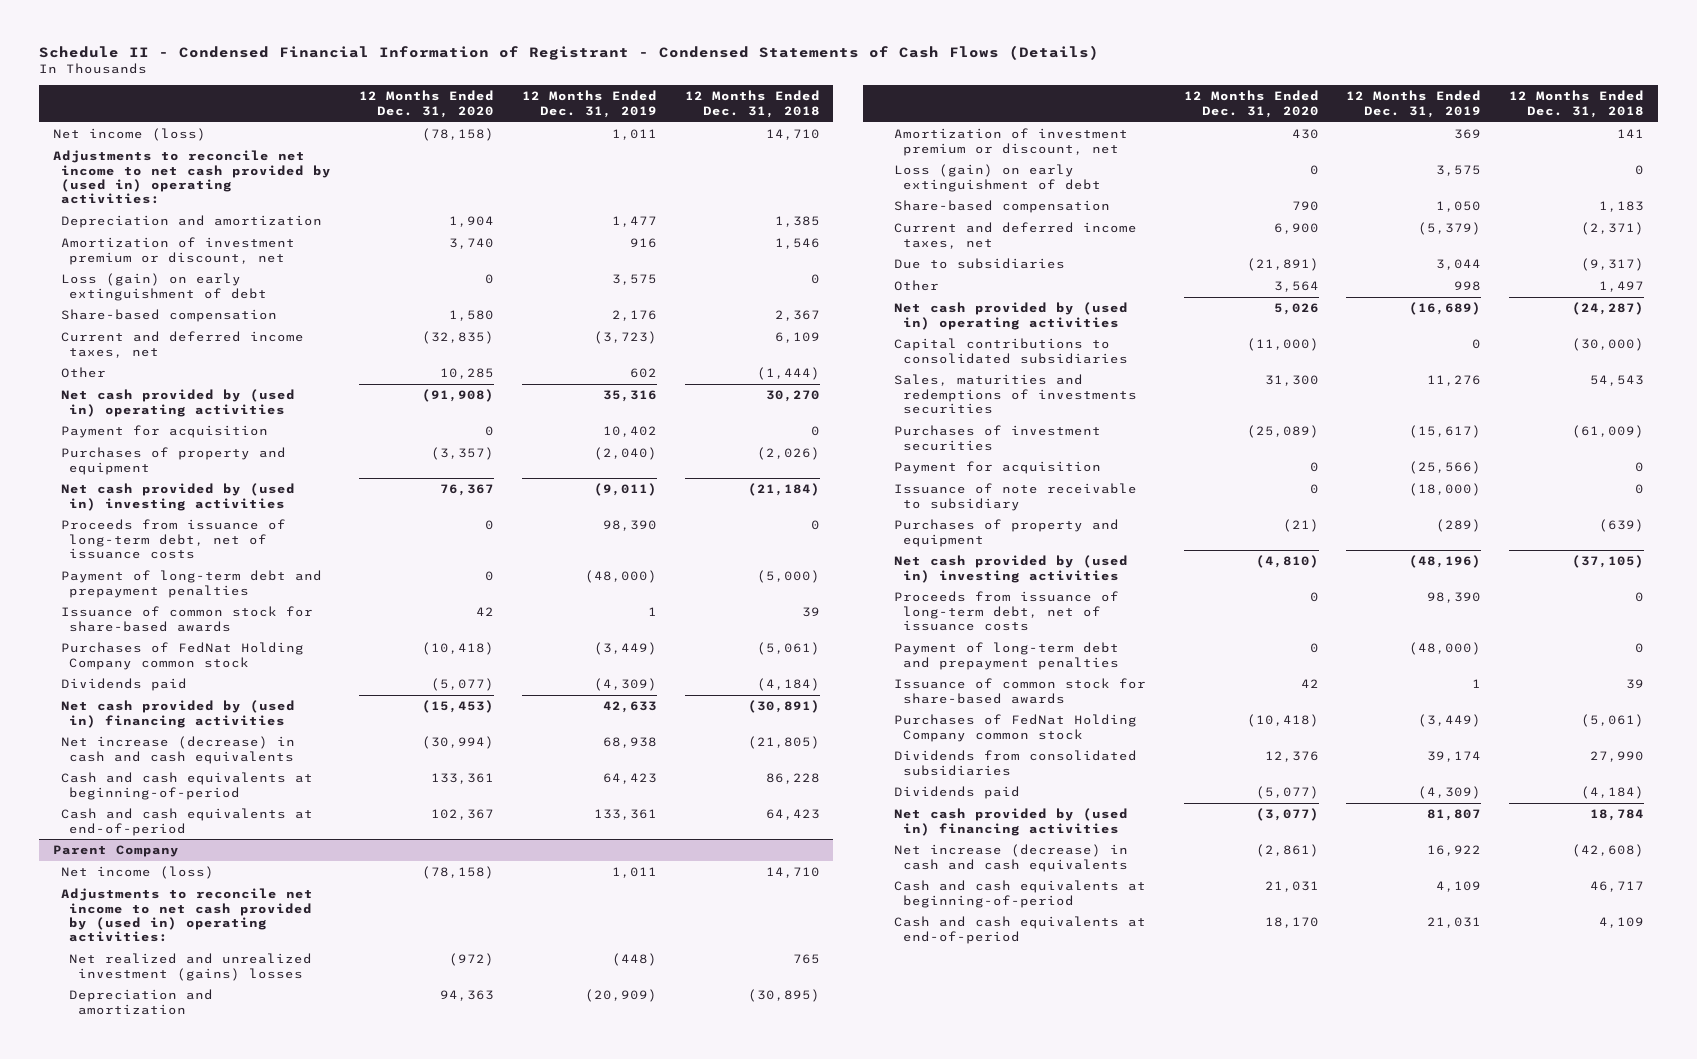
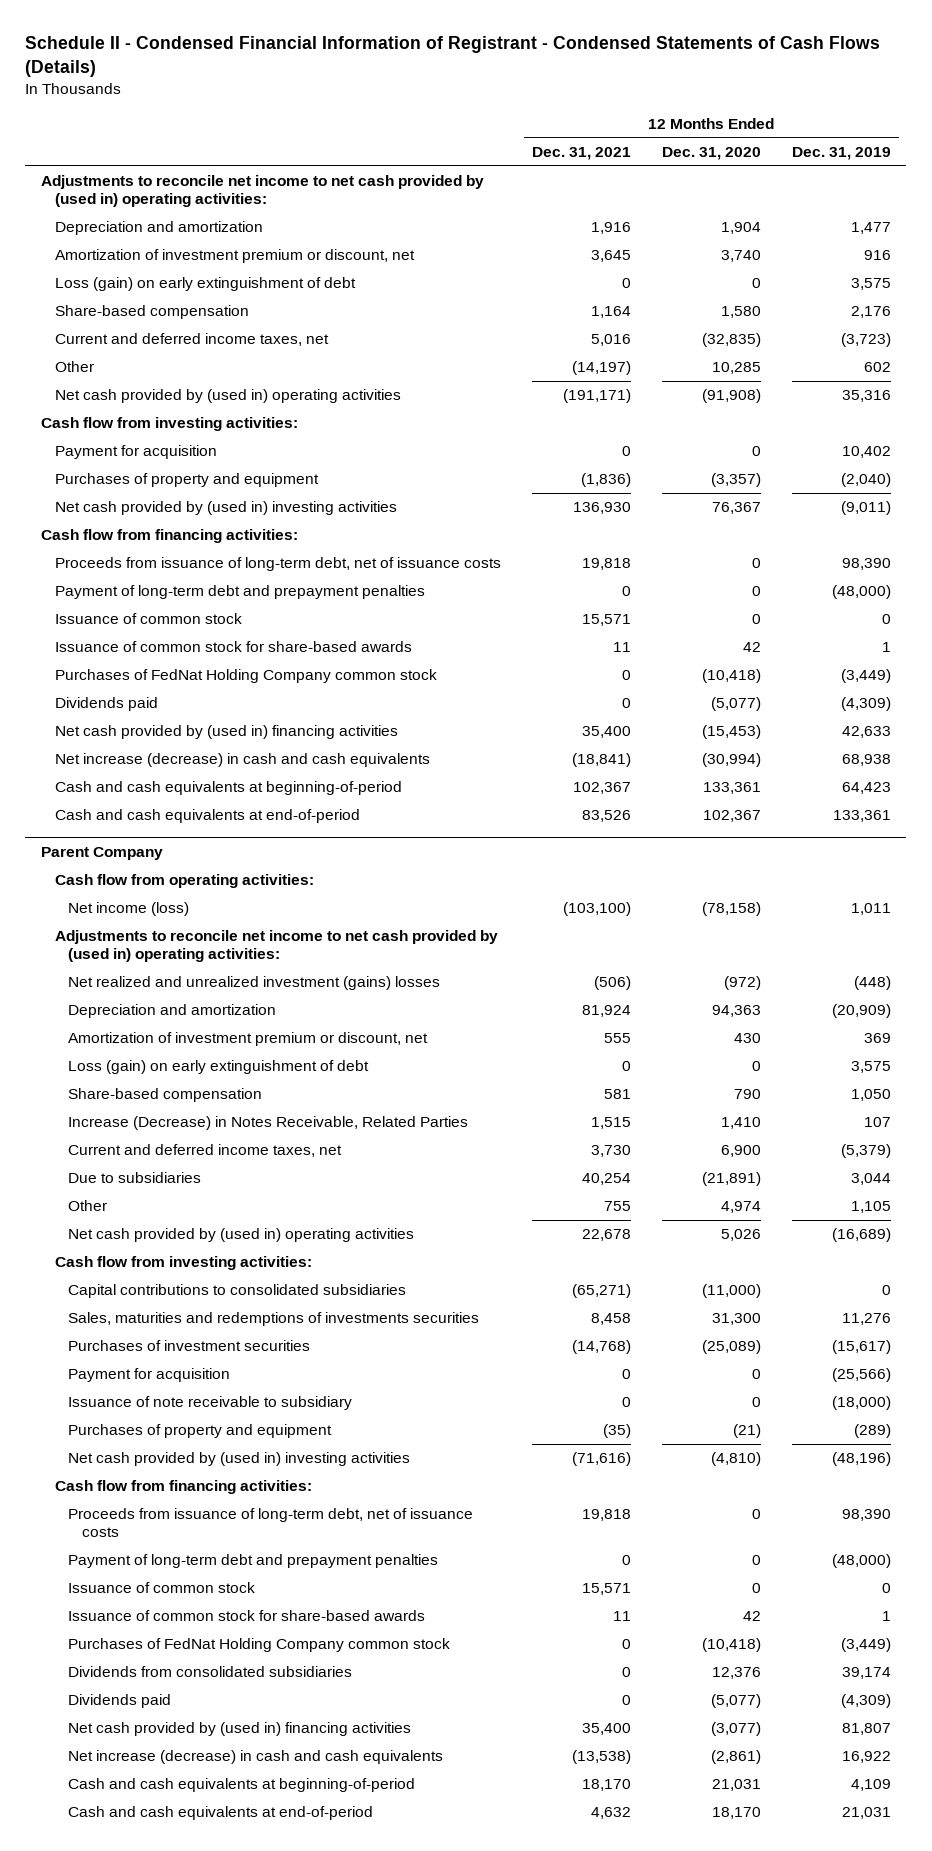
[684,90,820,118] 12 Months Ended Dec. 31, 2018 -> none
none -> [531,146,631,160] Dec. 31, 2021
[52,128,206,142] Net income (loss) -> none
none -> [40,417,298,432] Cash flow from investing activities:
none -> [40,529,298,544] Cash flow from financing activities:
none -> [54,613,242,625] Issuance of common stock
none -> [54,874,314,889] Cash flow from operating activities:
none -> [68,1116,469,1131] Increase (Decrease) in Notes Receivable, Related Parties
[1273,281,1319,293] 3,564 -> [720,1201,761,1214] 4,974
[1454,281,1482,292] 998 -> [850,1201,891,1214] 1,105
none -> [54,1256,312,1271] Cash flow from investing activities:
none -> [54,1480,312,1495] Cash flow from financing activities:
none -> [68,1582,256,1594] Issuance of common stock

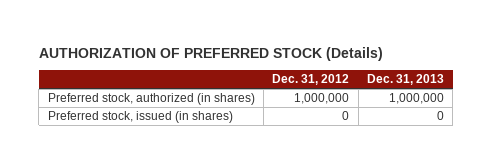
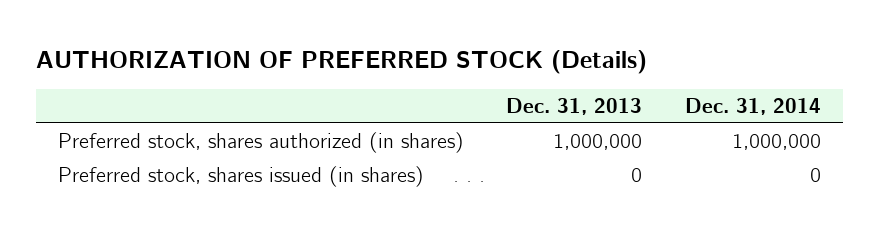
[272,74,350,86] Dec. 31, 2012 -> none
none -> [685,97,822,115] Dec. 31, 2014
[47,93,255,106] Preferred stock, authorized (in shares) -> [57,132,464,154] Preferred stock, shares authorized (in shares)
[47,111,233,124] Preferred stock, issued (in shares) -> [57,166,424,188] Preferred stock, shares issued (in shares)

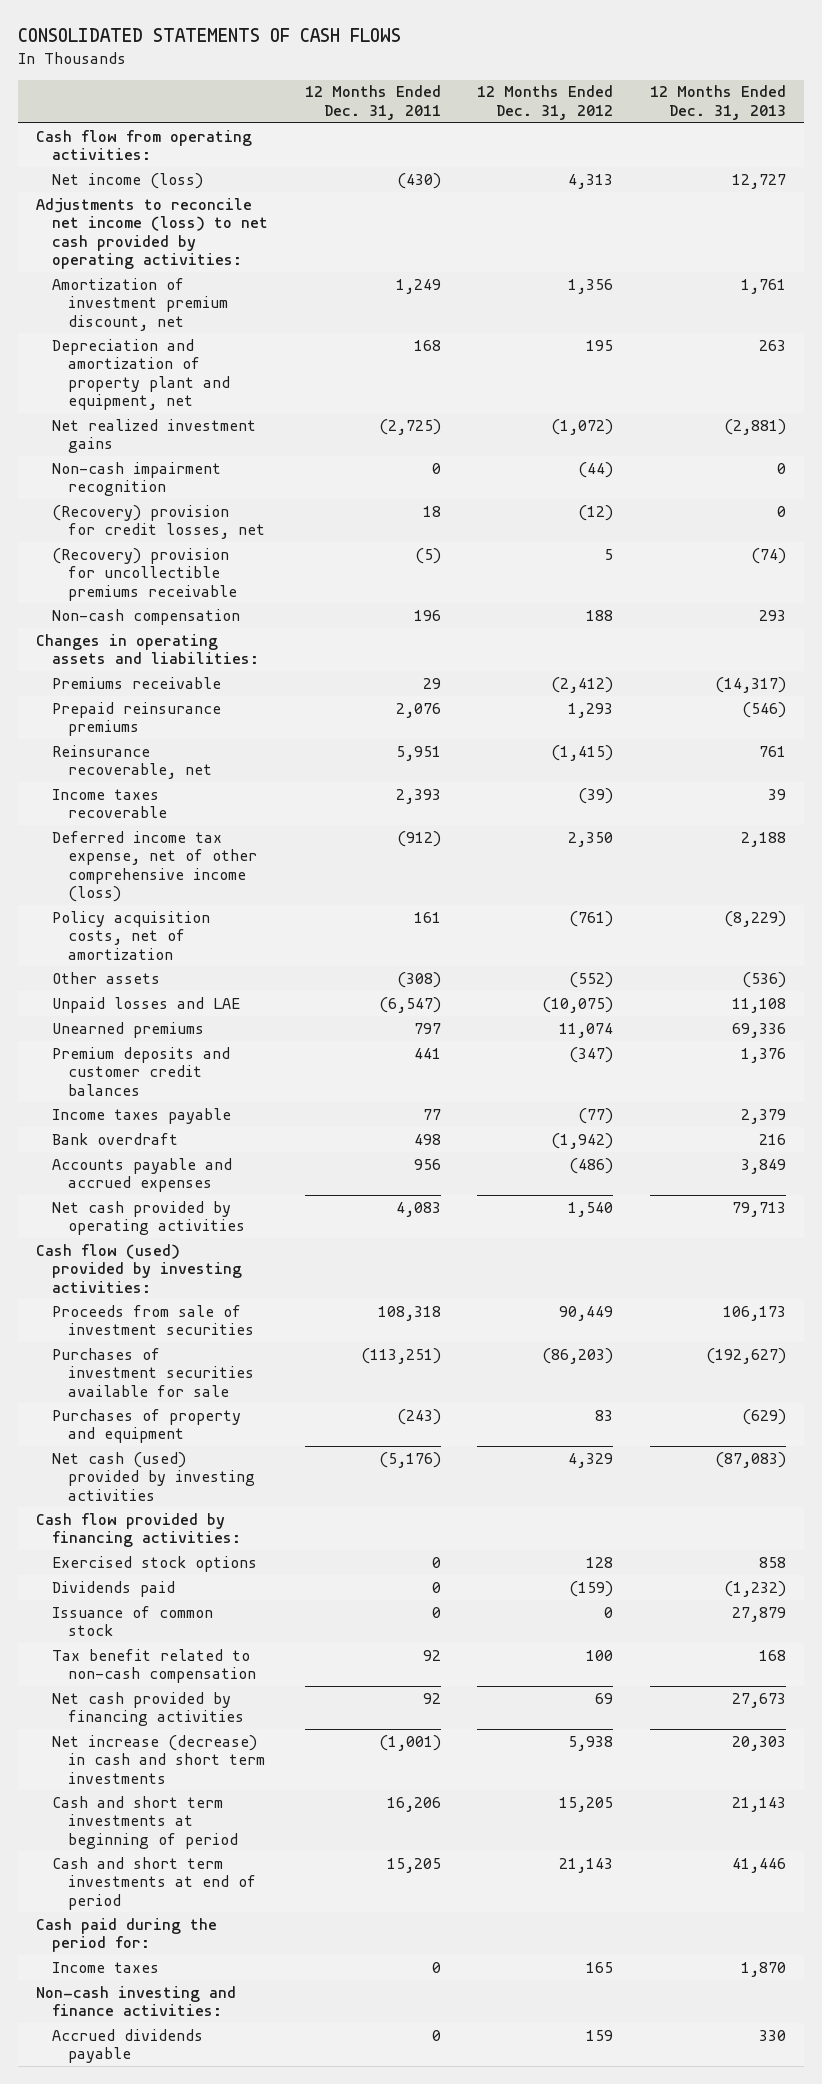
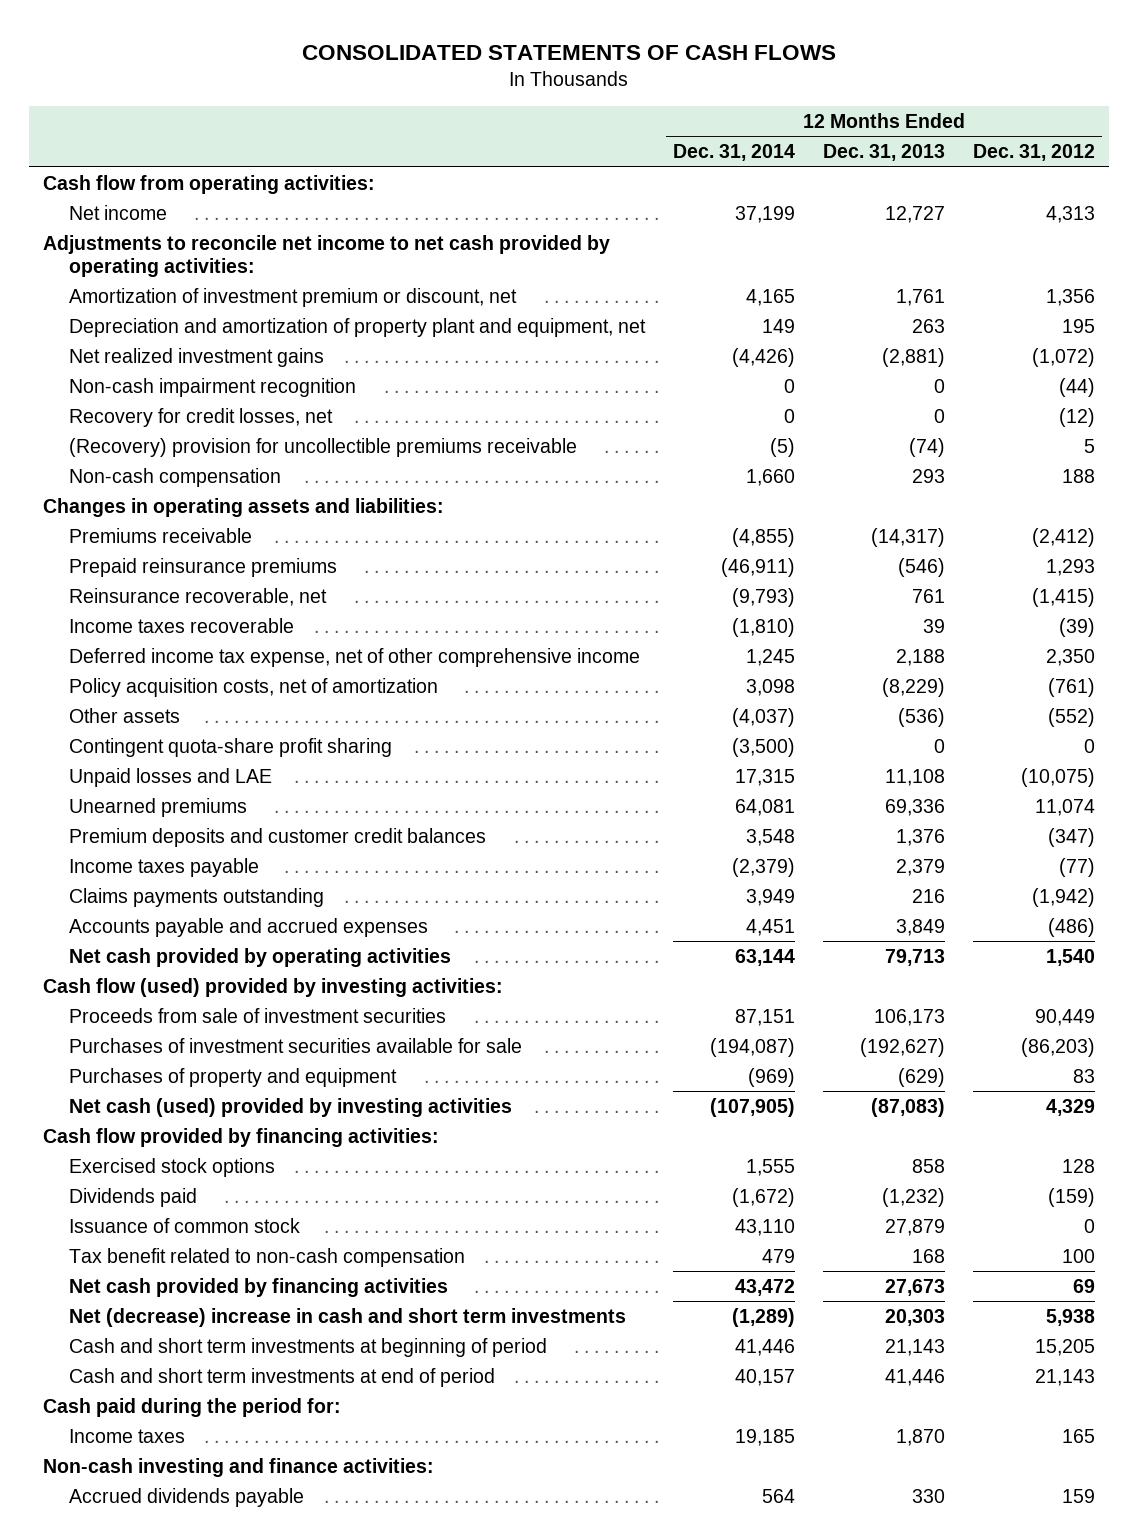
[304,85,441,120] 12 Months Ended Dec. 31, 2011 -> none
none -> [672,144,795,162] Dec. 31, 2014
[51,172,203,189] Net income (loss) -> [68,204,167,220] Net income
[35,197,268,269] Adjustments to reconcile net income (loss) to net cash provided by operating activities: -> [43,234,611,277] Adjustments to reconcile net income to net cash provided by operating activities:
[51,277,228,331] Amortization of investment premium discount, net -> [68,287,517,307] Amortization of investment premium or discount, net
[51,504,265,540] (Recovery) provision for credit losses, net -> [68,407,333,427] Recovery for credit losses, net
[51,830,257,902] Deferred income tax expense, net of other comprehensive income (loss) -> [68,647,640,667] Deferred income tax expense, net of other comprehensive income
none -> [68,737,392,757] Contingent quota-share profit sharing
[51,1132,178,1145] Bank overdraft -> [68,887,324,907] Claims payments outstanding
[51,1734,265,1784] Net increase (decrease) in cash and short term investments -> [68,1307,626,1327] Net (decrease) increase in cash and short term investments

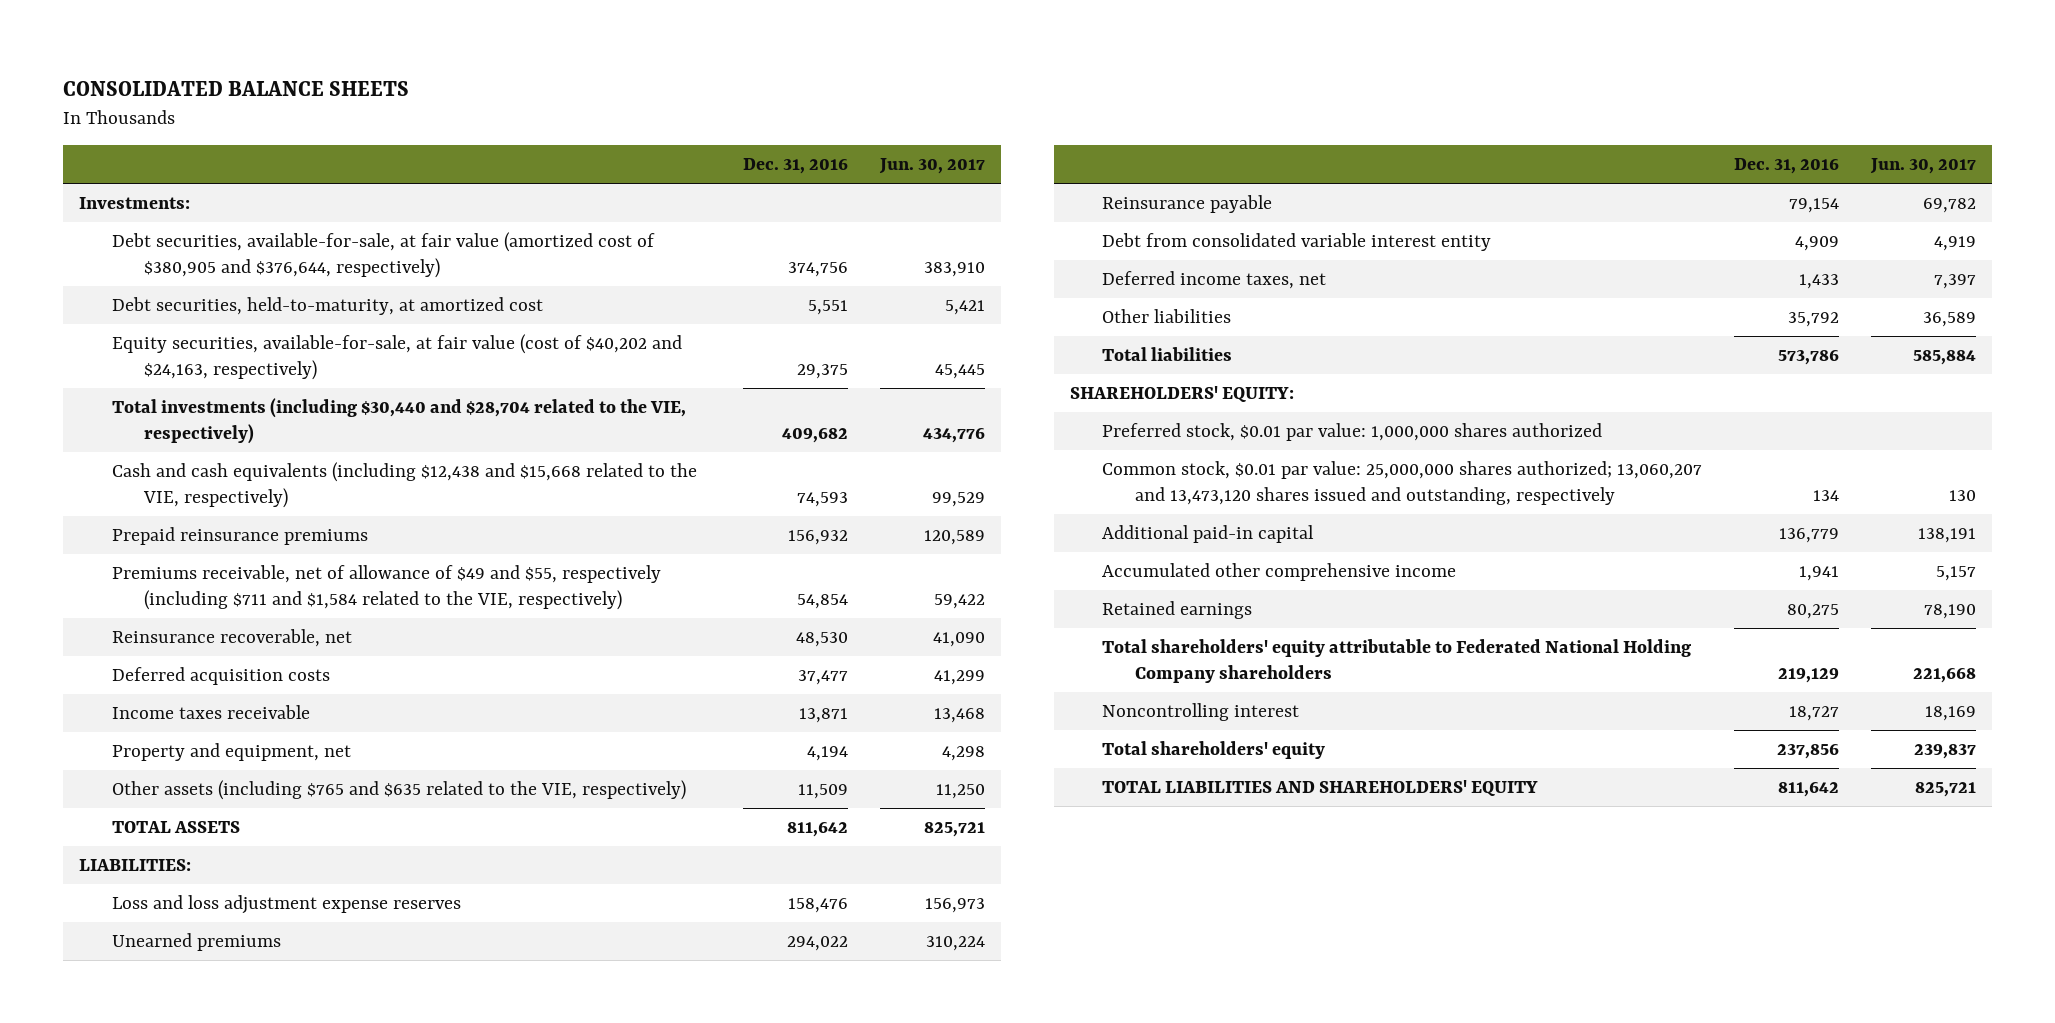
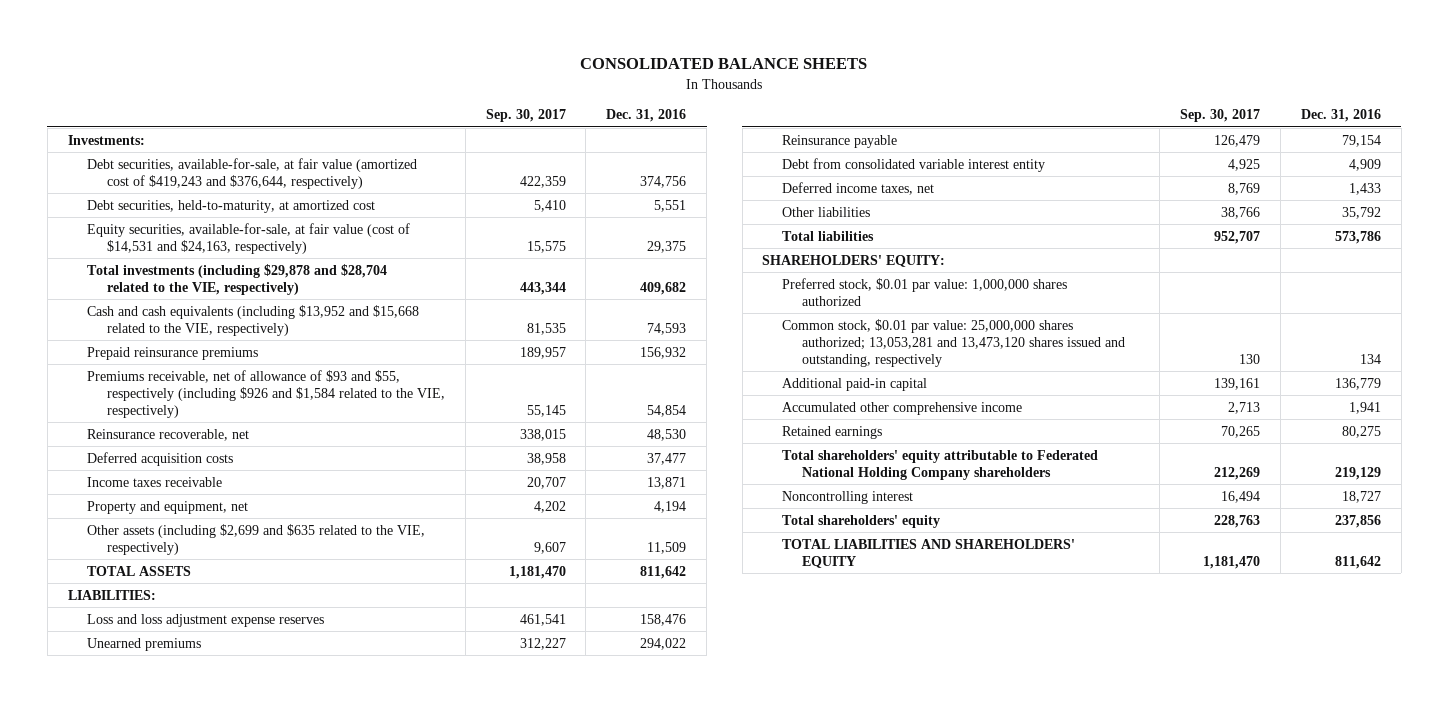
[879,158,986,175] Jun. 30, 2017 -> none
none -> [485,109,566,123] Sep. 30, 2017
[111,231,655,279] Debt securities, available-for-sale, at fair value (amortized cost of $380,905 and $376,644, respectively) -> [87,157,418,189] Debt securities, available-for-sale, at fair value (amortized cost of $419,243 and $376,644, respectively)
[111,333,682,381] Equity securities, available-for-sale, at fair value (cost of $40,202 and $24,163, respectively) -> [87,222,411,254] Equity securities, available-for-sale, at fair value (cost of $14,531 and $24,163, respectively)
[111,397,686,445] Total investments (including $30,440 and $28,704 related to the VIE, respectively) -> [87,263,388,295] Total investments (including $29,878 and $28,704 related to the VIE, respectively)
[111,461,697,509] Cash and cash equivalents (including $12,438 and $15,668 related to the VIE, respectively) -> [87,304,420,336] Cash and cash equivalents (including $13,952 and $15,668 related to the VIE, respectively)
[111,564,661,611] Premiums receivable, net of allowance of $49 and $55, respectively (including $711 and $1,584 related to the VIE, respectively) -> [87,369,446,418] Premiums receivable, net of allowance of $93 and $55, respectively (including $926 and $1,584 related to the VIE, respectively)
[111,779,686,800] Other assets (including $765 and $635 related to the VIE, respectively) -> [87,523,426,555] Other assets (including $2,699 and $635 related to the VIE, respectively)
[1102,460,1703,506] Common stock, $0.01 par value: 25,000,000 shares authorized; 13,060,207 and 13,473,120 shares issued and outstanding, respectively -> [781,318,1125,367] Common stock, $0.01 par value: 25,000,000 shares authorized; 13,053,281 and 13,473,120 shares issued and outstanding, respectively

